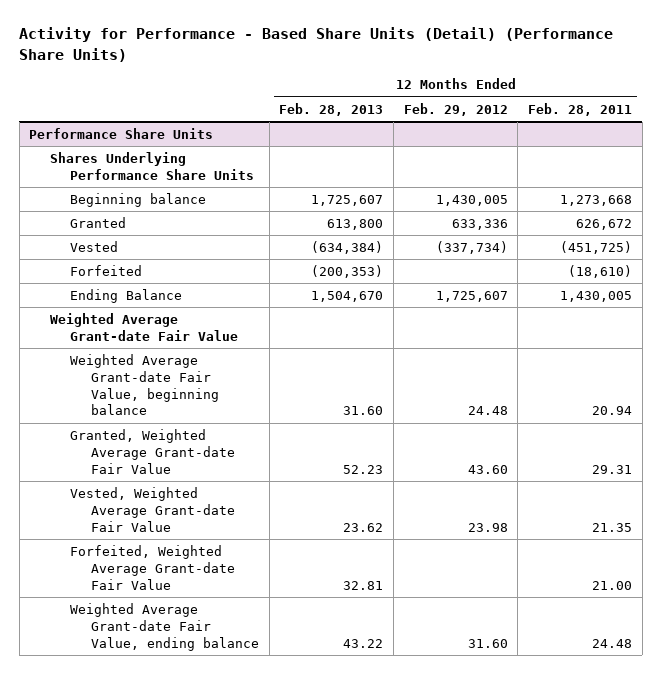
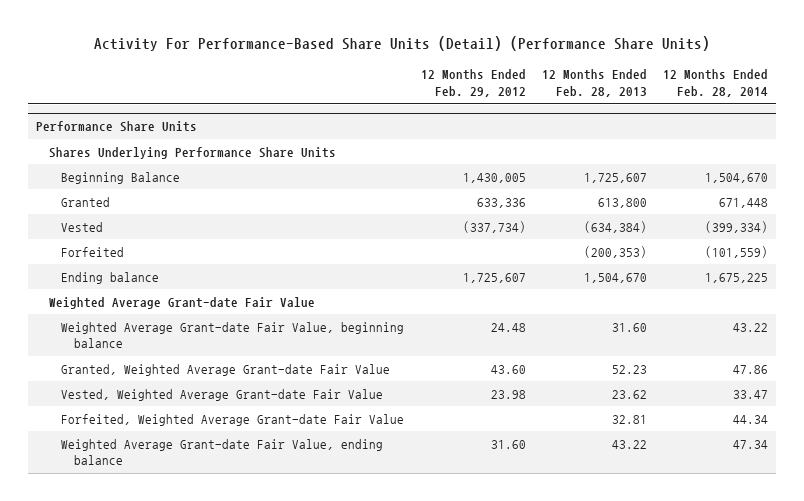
[19,27,614,62] Activity for Performance - Based Share Units (Detail) (Performance Share Units) -> [94,36,711,52] Activity For Performance-Based Share Units (Detail) (Performance Share Units)
[527,102,632,116] Feb. 28, 2011 -> none
none -> [663,69,769,98] 12 Months Ended Feb. 28, 2014
[70,192,207,207] Beginning balance -> [61,171,181,184] Beginning Balance
[70,288,183,303] Ending Balance -> [61,271,160,284] Ending balance

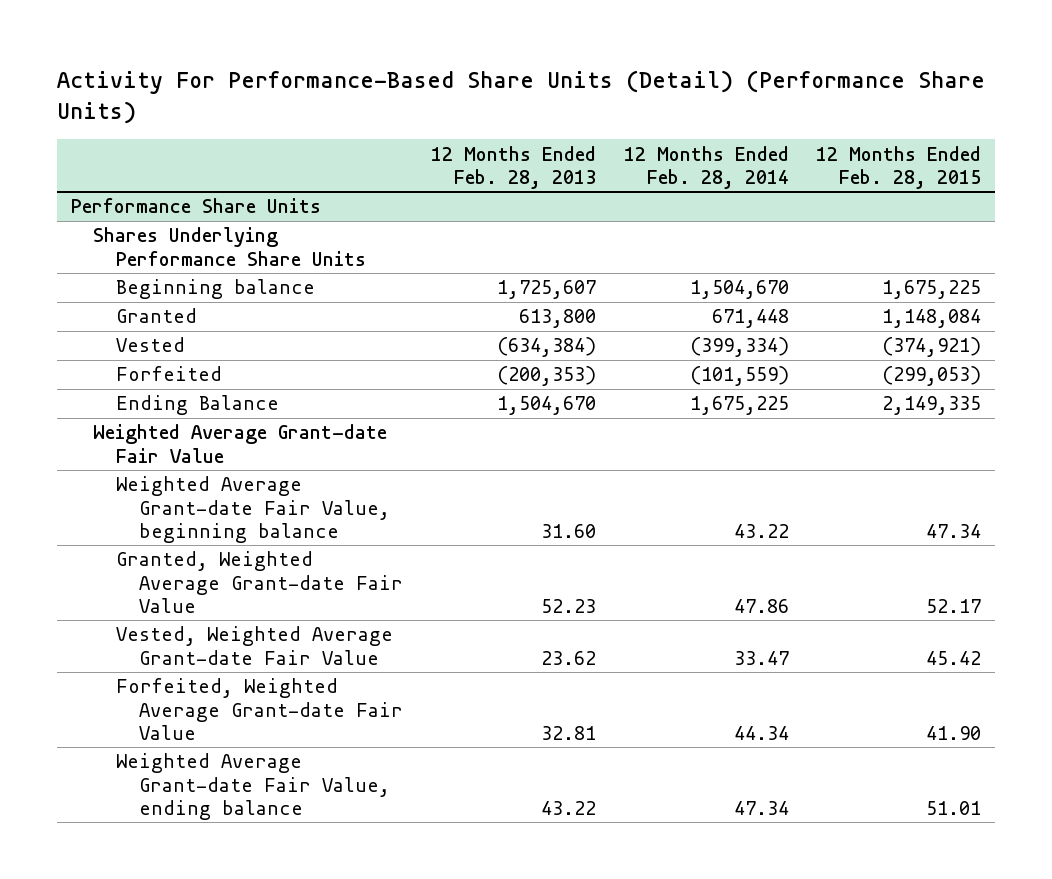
[420,69,526,98] 12 Months Ended Feb. 29, 2012 -> none
none -> [816,145,982,189] 12 Months Ended Feb. 28, 2015
[61,171,181,184] Beginning Balance -> [116,279,316,300] Beginning balance
[61,271,160,284] Ending balance -> [116,395,280,416] Ending Balance

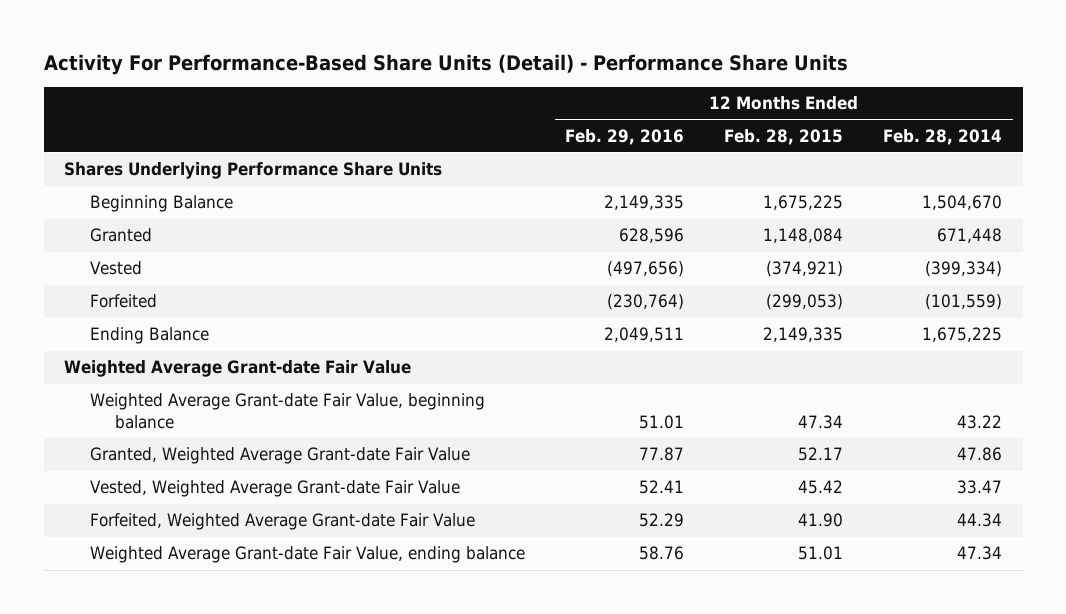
[56,69,985,125] Activity For Performance-Based Share Units (Detail) (Performance Share Units) -> [43,53,848,75] Activity For Performance-Based Share Units (Detail) - Performance Share Units
[430,145,596,189] 12 Months Ended Feb. 28, 2013 -> none
none -> [564,128,684,145] Feb. 29, 2016
[70,198,321,214] Performance Share Units -> none
[116,279,316,300] Beginning balance -> [89,195,233,213] Beginning Balance

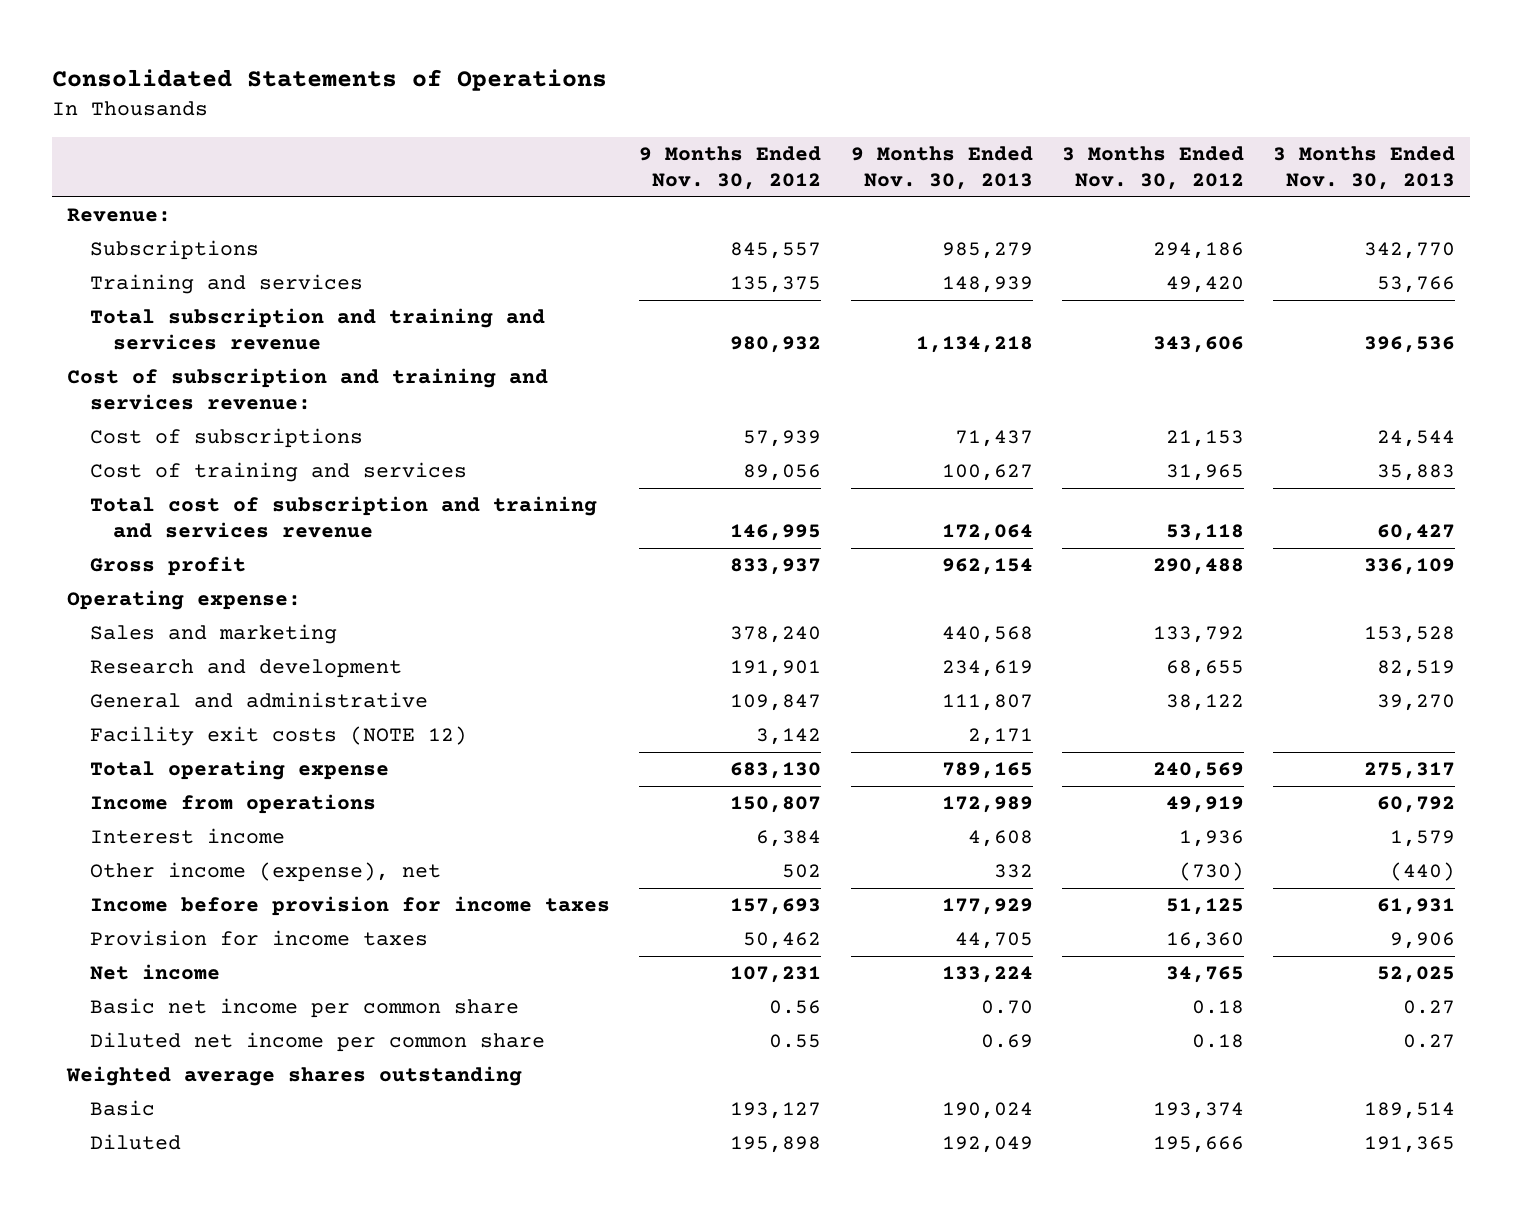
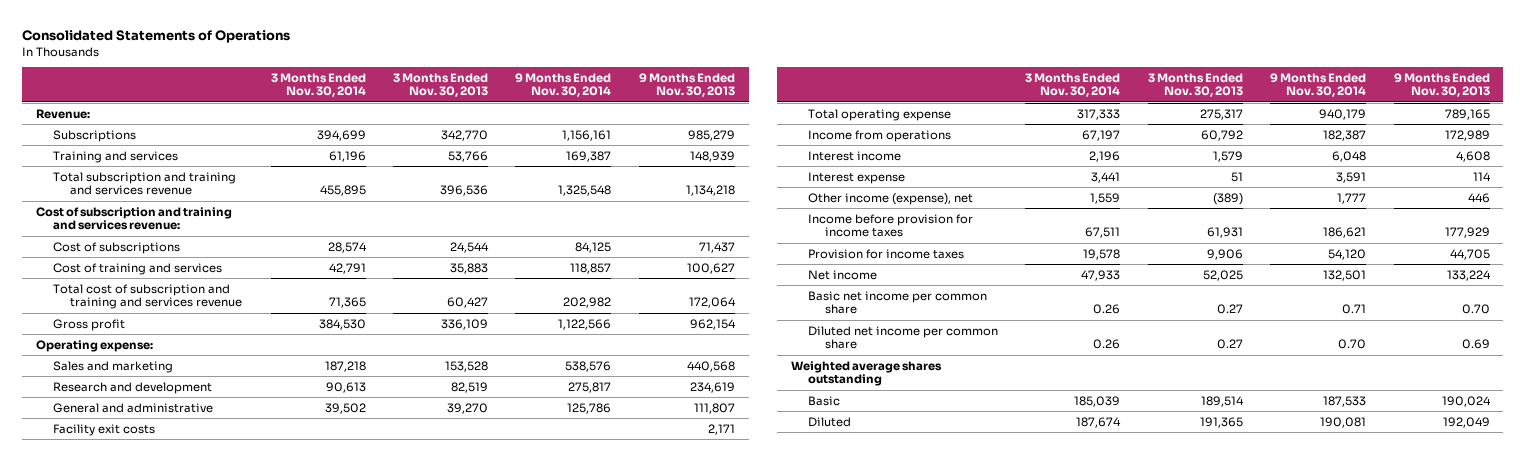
[639,146,822,191] 9 Months Ended Nov. 30, 2012 -> none
[1061,146,1244,191] 3 Months Ended Nov. 30, 2012 -> none
none -> [270,73,366,98] 3 Months Ended Nov. 30, 2014
none -> [515,73,612,98] 9 Months Ended Nov. 30, 2014
[90,726,468,747] Facility exit costs (NOTE 12) -> [53,423,156,436] Facility exit costs
none -> [808,171,906,184] Interest expense
[993,864,1033,879] 332 -> [1467,192,1490,203] 446
[1390,862,1456,882] (440) -> [1212,192,1243,205] (389)

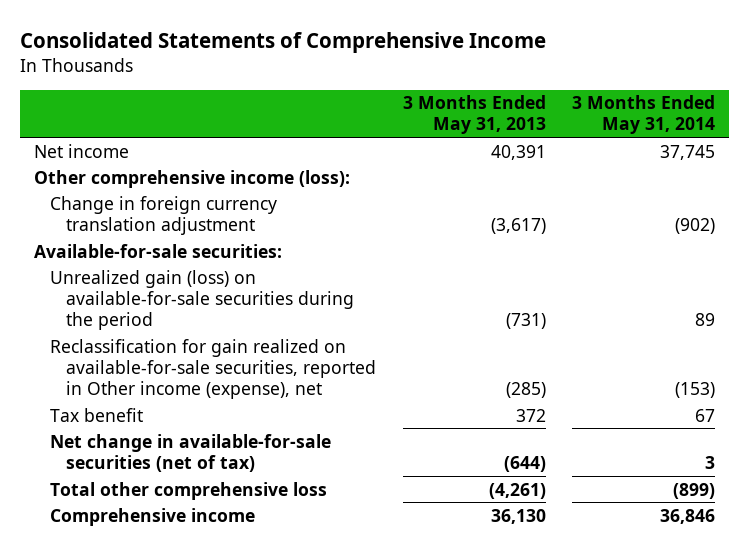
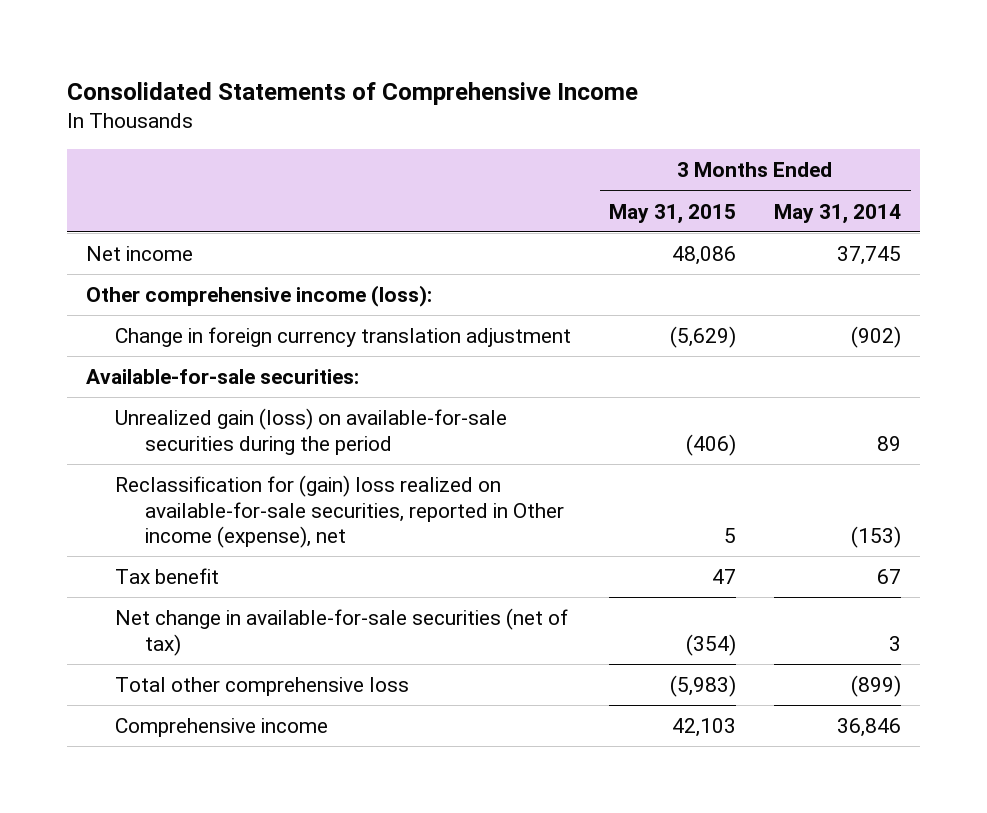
[402,95,546,135] 3 Months Ended May 31, 2013 -> none
none -> [609,203,737,224] May 31, 2015
[50,338,377,400] Reclassification for gain realized on available-for-sale securities, reported in Other income (expense), net -> [115,475,564,549] Reclassification for (gain) loss realized on available-for-sale securities, reported in Other income (expense), net

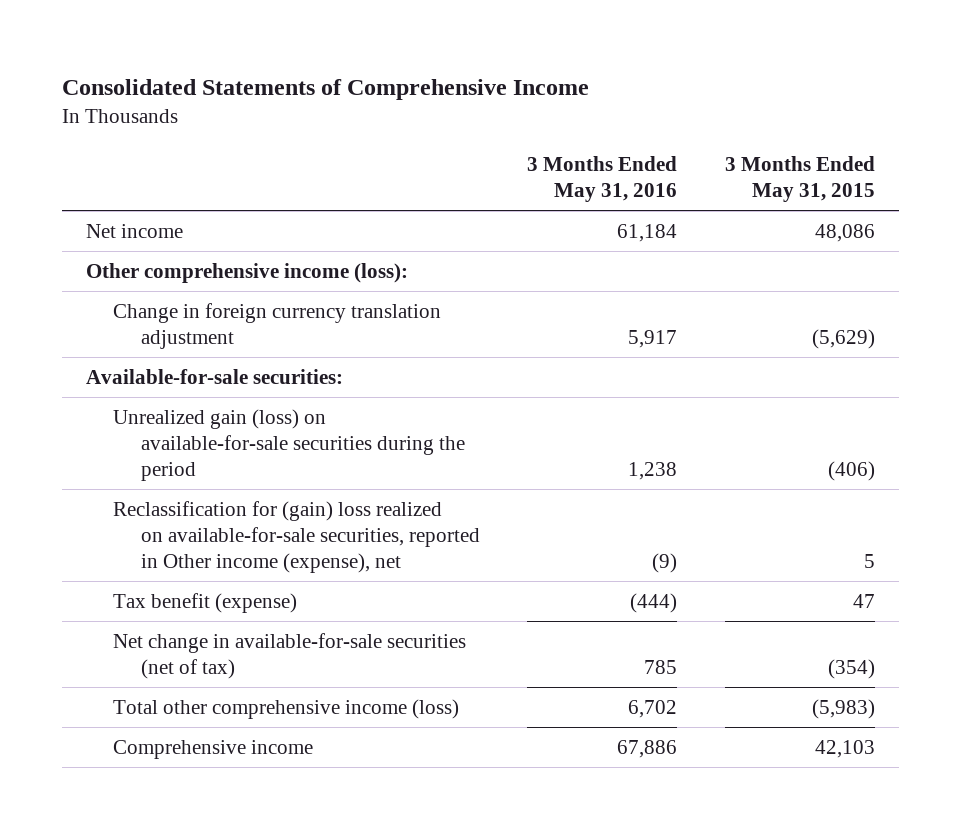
[774,203,902,224] May 31, 2014 -> none
none -> [527,155,678,203] 3 Months Ended May 31, 2016
[115,568,220,585] Tax benefit -> [113,592,298,613] Tax benefit (expense)
[115,677,410,697] Total other comprehensive loss -> [113,698,460,719] Total other comprehensive income (loss)

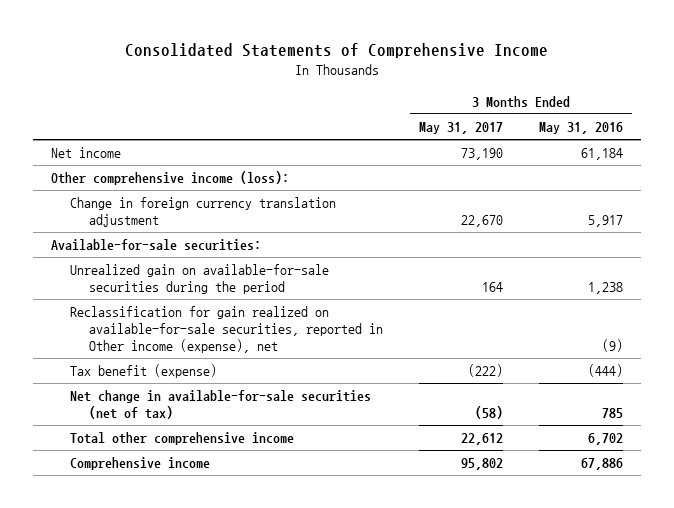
[724,155,875,203] 3 Months Ended May 31, 2015 -> none
none -> [418,122,503,135] May 31, 2017
[113,408,465,482] Unrealized gain (loss) on available-for-sale securities during the period -> [69,264,329,295] Unrealized gain on available-for-sale securities during the period
[113,500,480,574] Reclassification for (gain) loss realized on available-for-sale securities, reported in Other income (expense), net -> [69,306,383,353] Reclassification for gain realized on available-for-sale securities, reported in Other income (expense), net
[113,698,460,719] Total other comprehensive income (loss) -> [69,432,294,446] Total other comprehensive income

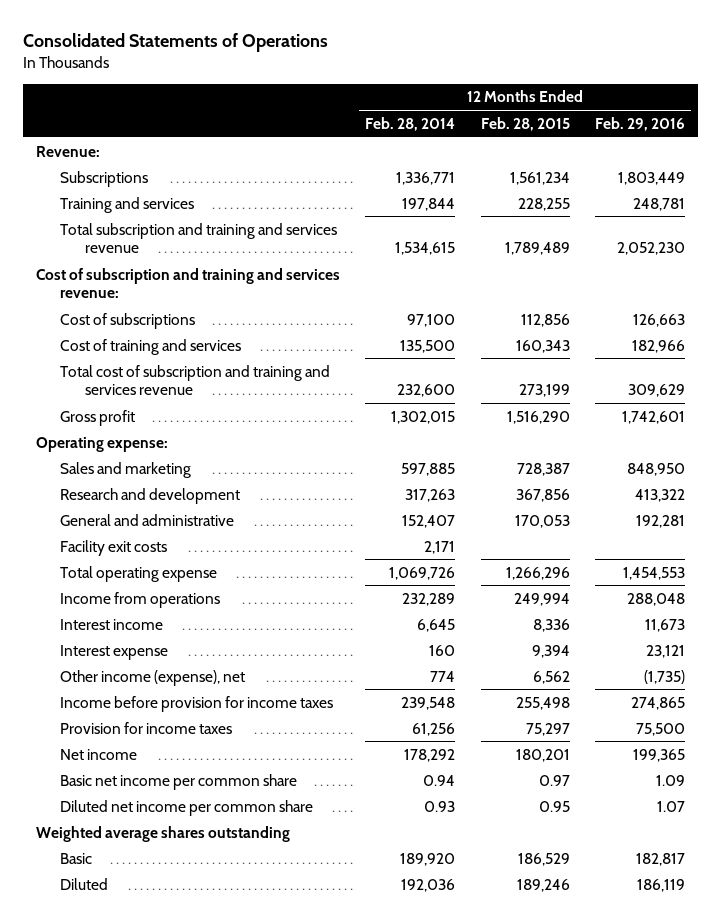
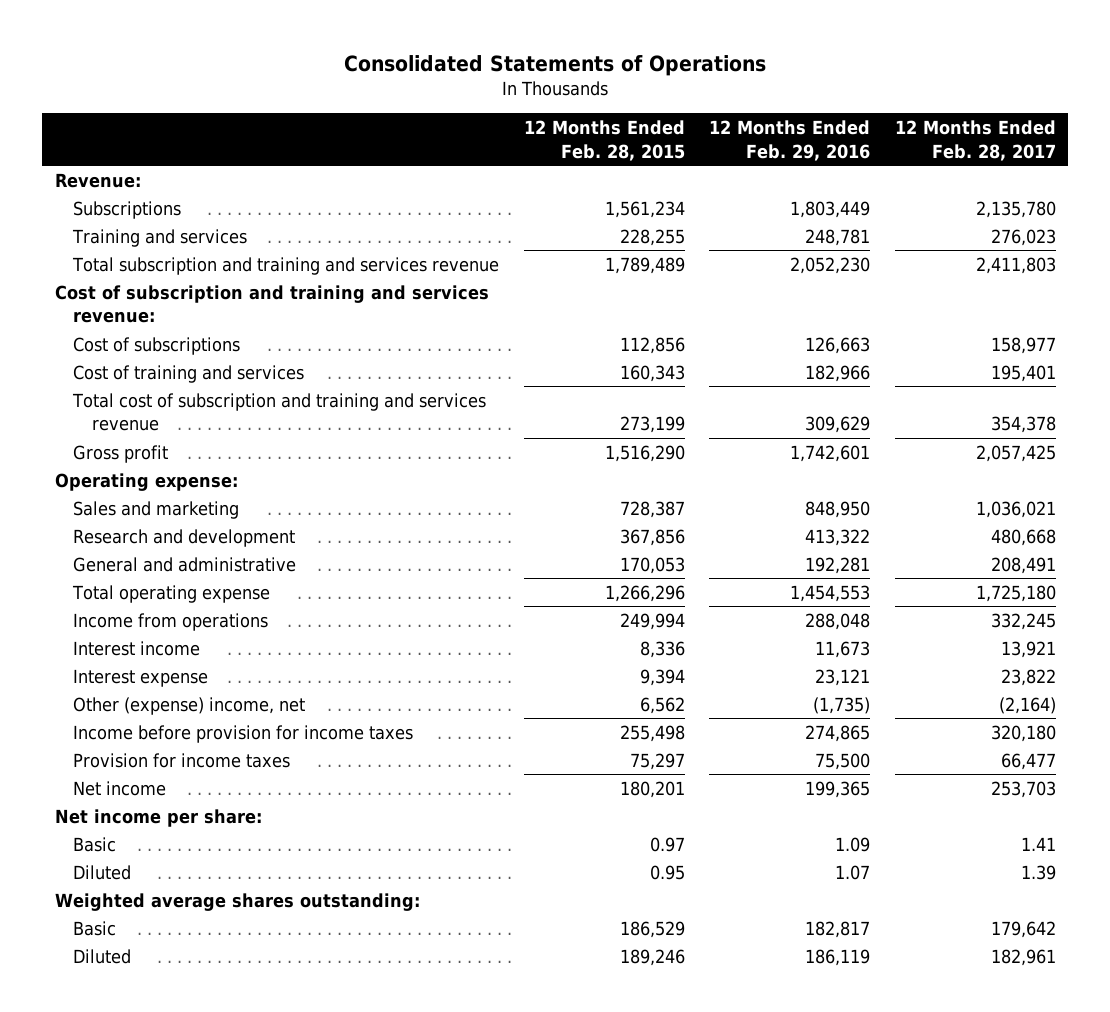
[365,116,456,131] Feb. 28, 2014 -> none
none -> [894,120,1056,161] 12 Months Ended Feb. 28, 2017
[60,539,168,556] Facility exit costs -> none
[60,669,246,686] Other income (expense), net -> [73,696,306,715] Other (expense) income, net
none -> [54,808,262,827] Net income per share:
[60,773,298,790] Basic net income per common share -> [73,836,117,852] Basic
[60,799,314,816] Diluted net income per common share -> [73,864,132,880] Diluted
[35,825,290,842] Weighted average shares outstanding -> [54,892,420,911] Weighted average shares outstanding:

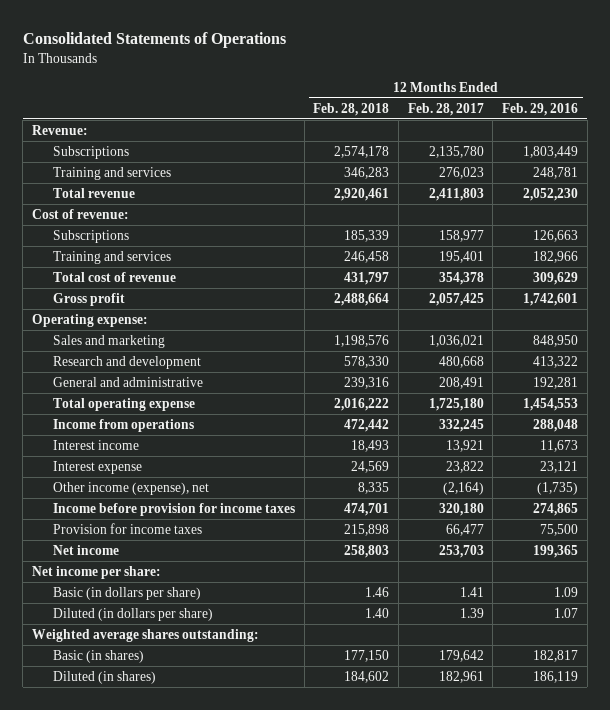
[523,120,685,161] 12 Months Ended Feb. 28, 2015 -> none
none -> [313,102,390,116] Feb. 28, 2018
[72,256,500,275] Total subscription and training and services revenue -> [52,188,135,199] Total revenue
[54,284,489,324] Cost of subscription and training and services revenue: -> [32,209,130,220] Cost of revenue:
[73,336,241,355] Cost of subscriptions -> [52,230,129,244] Subscriptions
[73,364,305,383] Cost of training and services -> [52,251,171,265] Training and services
[72,392,487,432] Total cost of subscription and training and services revenue -> [52,272,176,283] Total cost of revenue
[73,696,306,715] Other (expense) income, net -> [52,482,209,496] Other income (expense), net
[73,836,117,852] Basic -> [52,587,201,601] Basic (in dollars per share)
[73,864,132,880] Diluted -> [52,608,213,622] Diluted (in dollars per share)
[73,920,117,936] Basic -> [52,650,144,664] Basic (in shares)
[73,948,132,964] Diluted -> [52,671,156,685] Diluted (in shares)

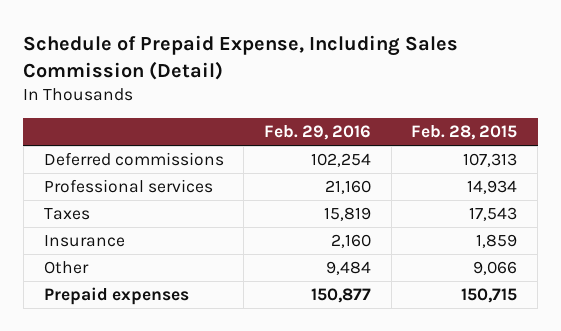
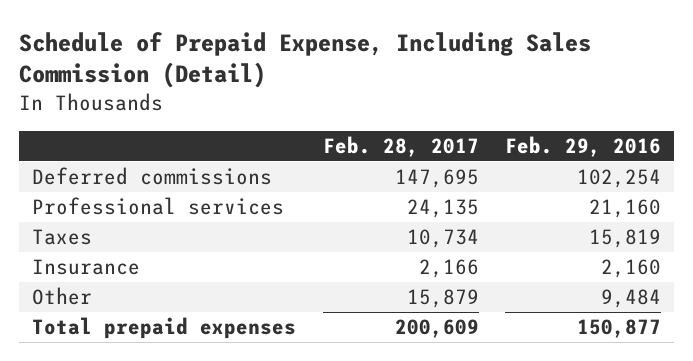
[411,124,518,140] Feb. 28, 2015 -> none
none -> [322,135,479,157] Feb. 28, 2017
[43,287,189,306] Prepaid expenses -> [32,317,297,340] Total prepaid expenses

